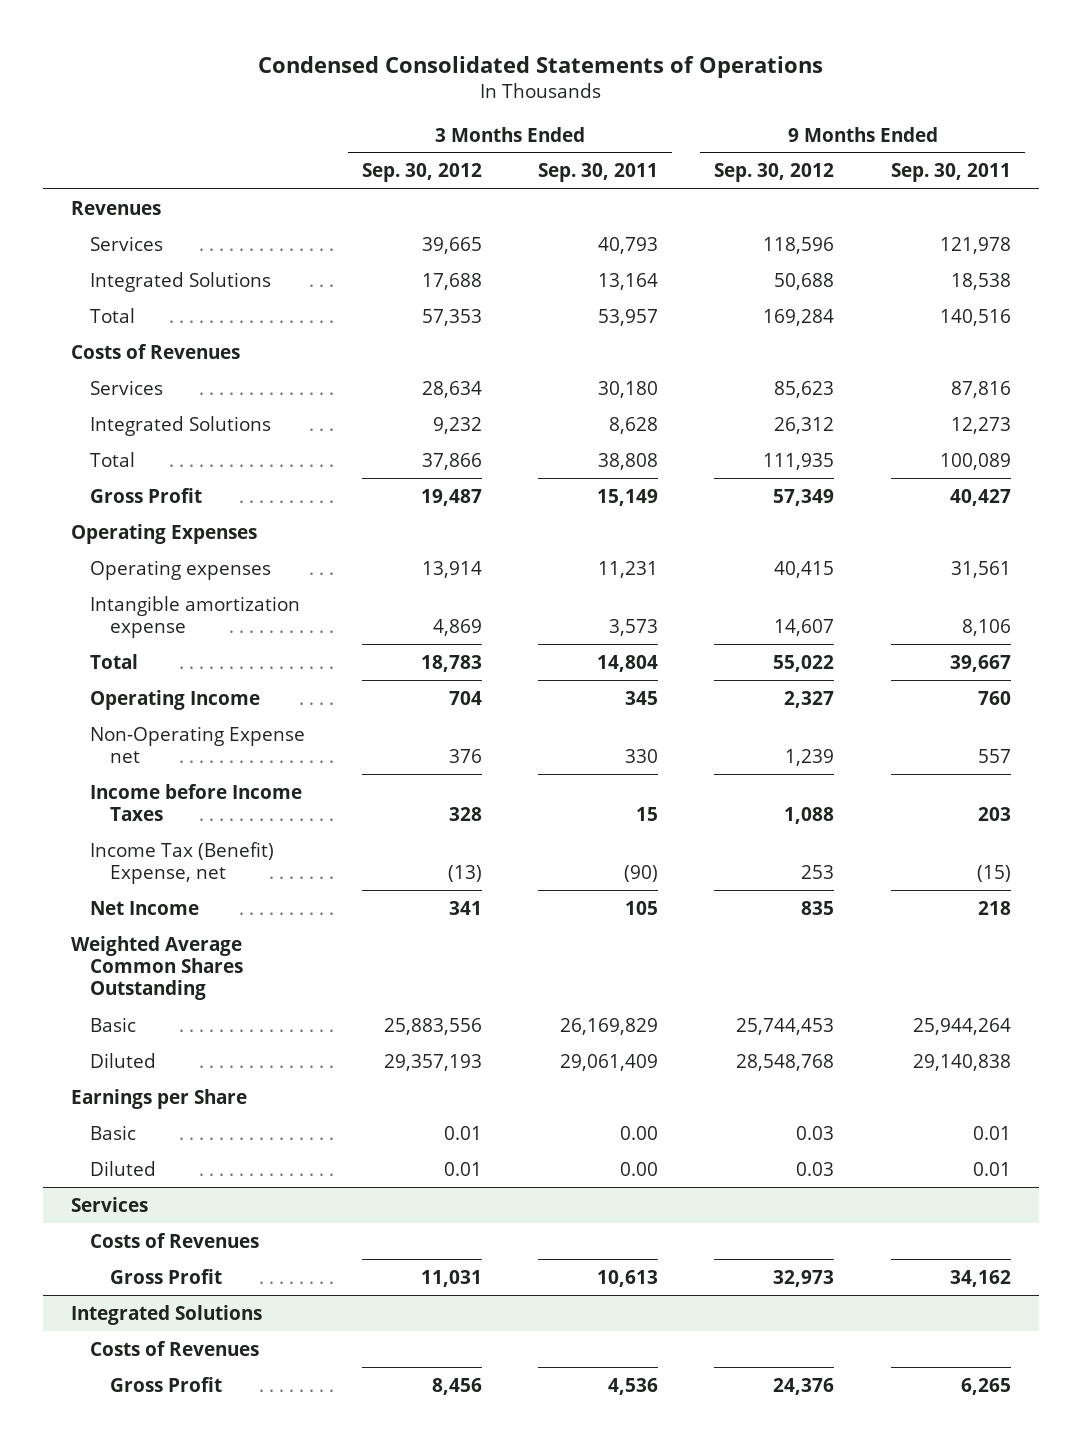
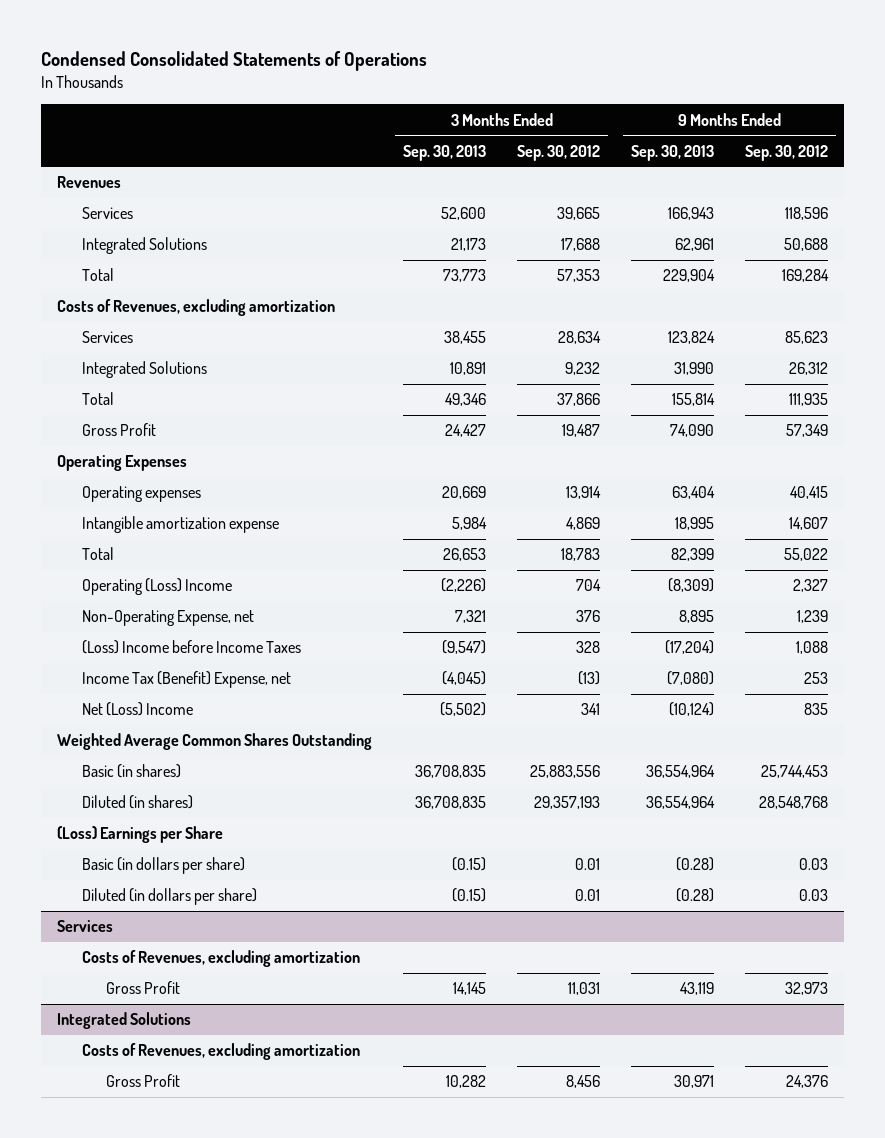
[538,163,659,183] Sep. 30, 2011 -> none
[890,163,1011,183] Sep. 30, 2011 -> none
none -> [403,144,487,161] Sep. 30, 2013
none -> [631,144,715,161] Sep. 30, 2013
[71,343,241,359] Costs of Revenues -> [57,299,336,317] Costs of Revenues, excluding amortization
[90,689,261,710] Operating Income -> [81,578,232,596] Operating (Loss) Income
[90,725,306,764] Non-Operating Expense net -> [81,610,254,627] Non-Operating Expense, net
[90,783,303,822] Income before Income Taxes -> [81,640,301,655] (Loss) Income before Income Taxes
[90,900,200,915] Net Income -> [81,702,193,717] Net (Loss) Income
[90,1016,137,1032] Basic -> [81,764,181,779] Basic (in shares)
[90,1052,157,1068] Diluted -> [81,795,193,810] Diluted (in shares)
[71,1088,248,1109] Earnings per Share -> [57,826,224,844] (Loss) Earnings per Share
[90,1124,137,1140] Basic -> [81,857,245,875] Basic (in dollars per share)
[90,1160,157,1176] Diluted -> [81,888,257,906] Diluted (in dollars per share)
[90,1232,260,1248] Costs of Revenues -> [81,950,360,968] Costs of Revenues, excluding amortization
[90,1340,260,1356] Costs of Revenues -> [81,1043,360,1061] Costs of Revenues, excluding amortization

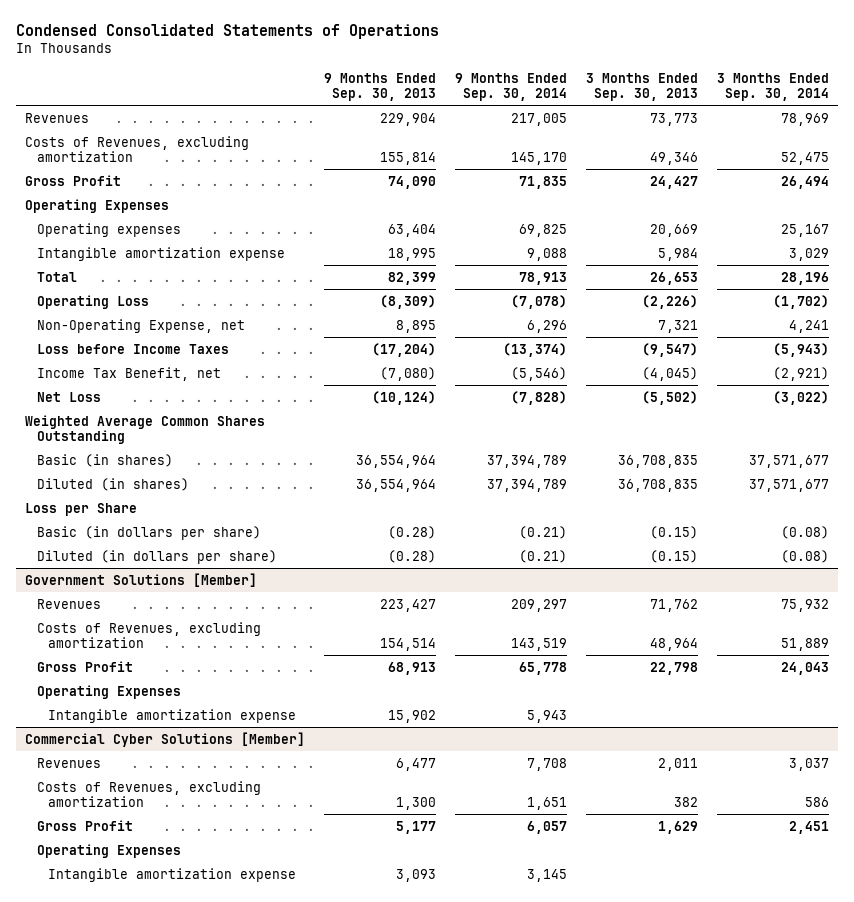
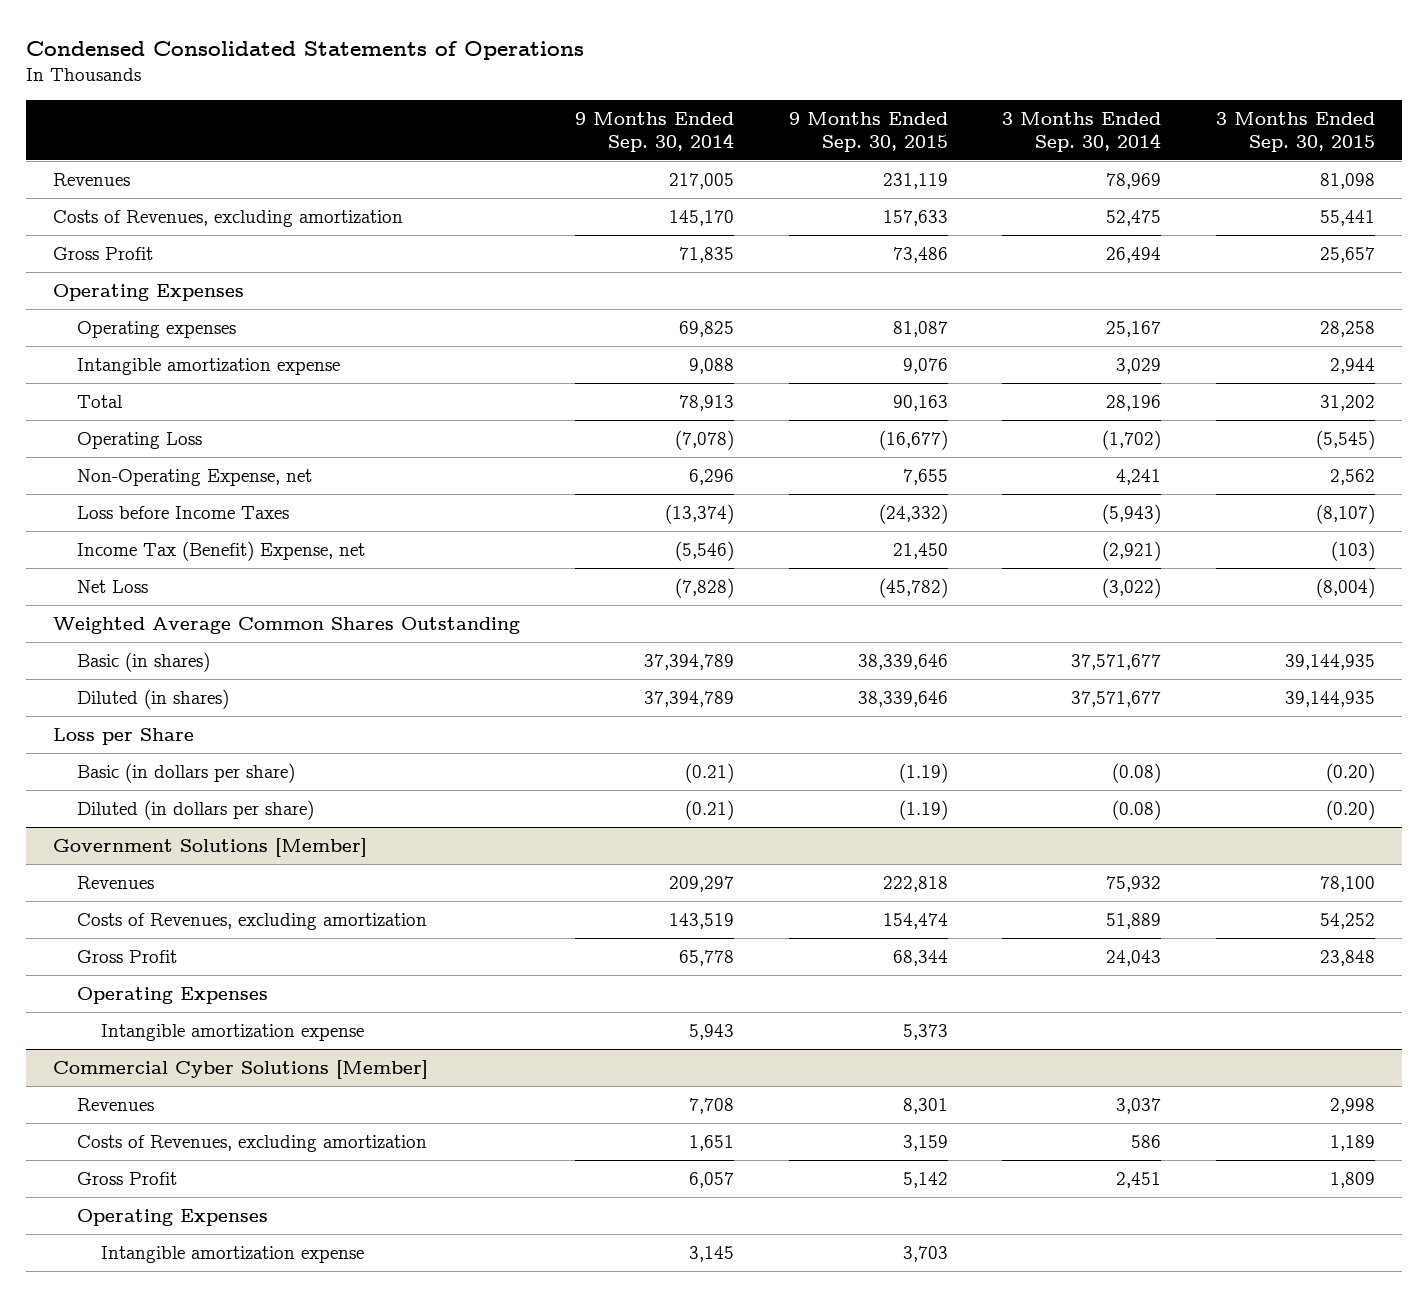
[324,72,437,102] 9 Months Ended Sep. 30, 2013 -> none
[585,72,698,102] 3 Months Ended Sep. 30, 2013 -> none
none -> [788,112,948,152] 9 Months Ended Sep. 30, 2015
none -> [1215,112,1375,152] 3 Months Ended Sep. 30, 2015
[36,366,221,381] Income Tax Benefit, net -> [77,541,366,562] Income Tax (Benefit) Expense, net

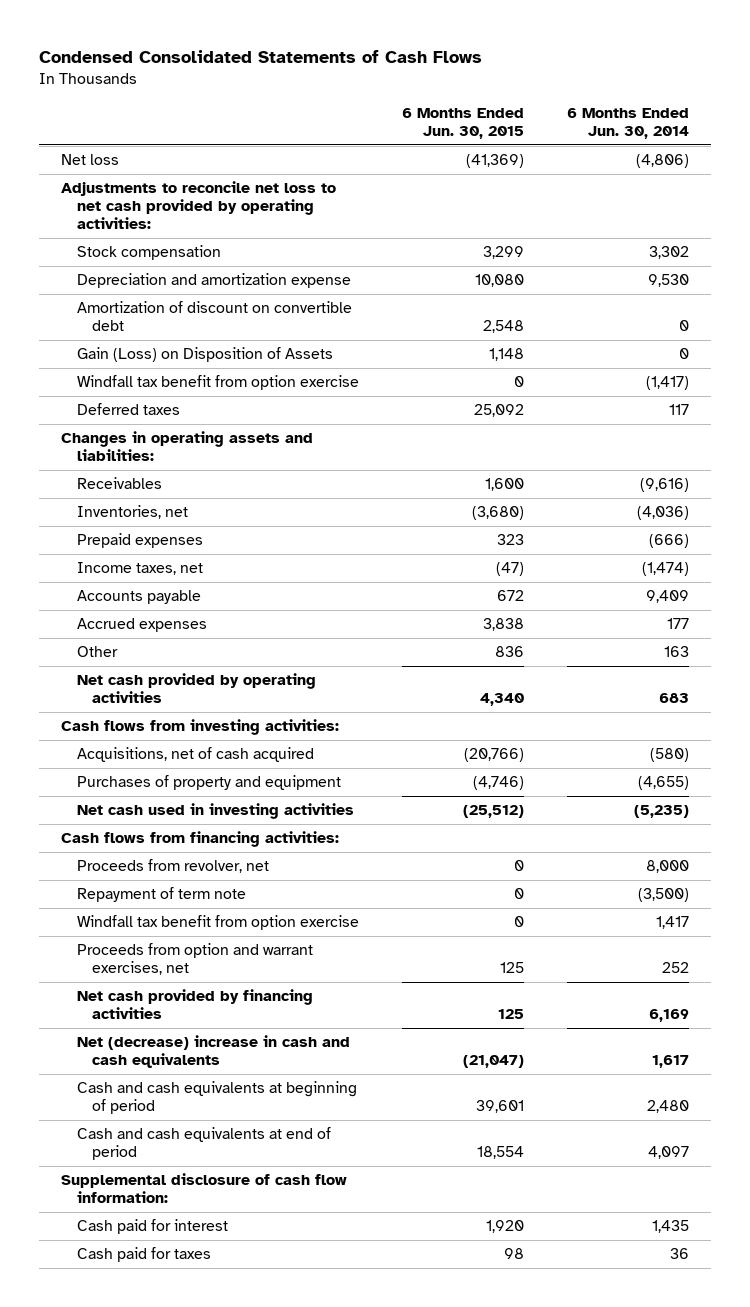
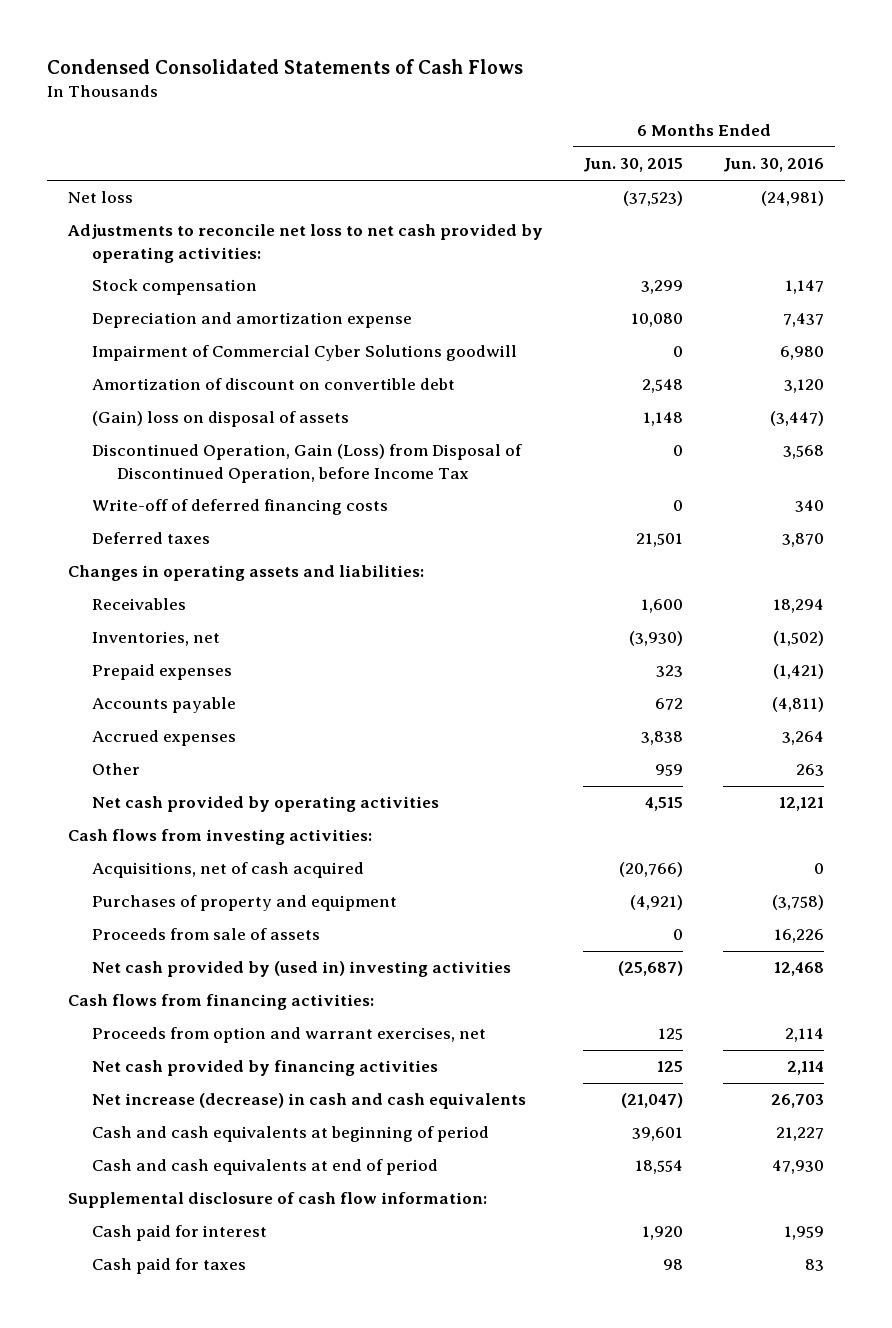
[567,108,690,140] 6 Months Ended Jun. 30, 2014 -> none
none -> [723,158,825,173] Jun. 30, 2016
[465,154,524,169] (41,369) -> [622,191,683,207] (37,523)
none -> [92,345,518,362] Impairment of Commercial Cyber Solutions goodwill
[76,375,359,391] Windfall tax benefit from option exercise -> none
[76,347,333,363] Gain (Loss) on Disposition of Assets -> [92,411,350,428] (Gain) loss on disposal of assets
none -> [92,444,523,483] Discontinued Operation, Gain (Loss) from Disposal of Discontinued Operation, before Income Tax
none -> [92,499,389,516] Write-off of deferred financing costs
[473,404,524,418] 25,092 -> [635,533,683,548] 21,501
[471,506,524,521] (3,680) -> [628,631,683,647] (3,930)
[76,562,203,576] Income taxes, net -> none
[494,646,524,658] 836 -> [654,764,683,777] 959
[479,693,524,707] 4,340 -> [644,797,683,812] 4,515
[472,776,524,791] (4,746) -> [629,895,683,911] (4,921)
none -> [92,928,321,941] Proceeds from sale of assets
[76,803,354,820] Net cash used in investing activities -> [92,961,512,978] Net cash provided by (used in) investing activities
[462,805,524,819] (25,512) -> [617,961,683,977] (25,687)
[76,859,269,874] Proceeds from revolver, net -> none
[76,887,246,903] Repayment of term note -> none
[76,915,359,931] Windfall tax benefit from option exercise -> none
[76,1035,350,1069] Net (decrease) increase in cash and cash equivalents -> [92,1093,527,1110] Net increase (decrease) in cash and cash equivalents

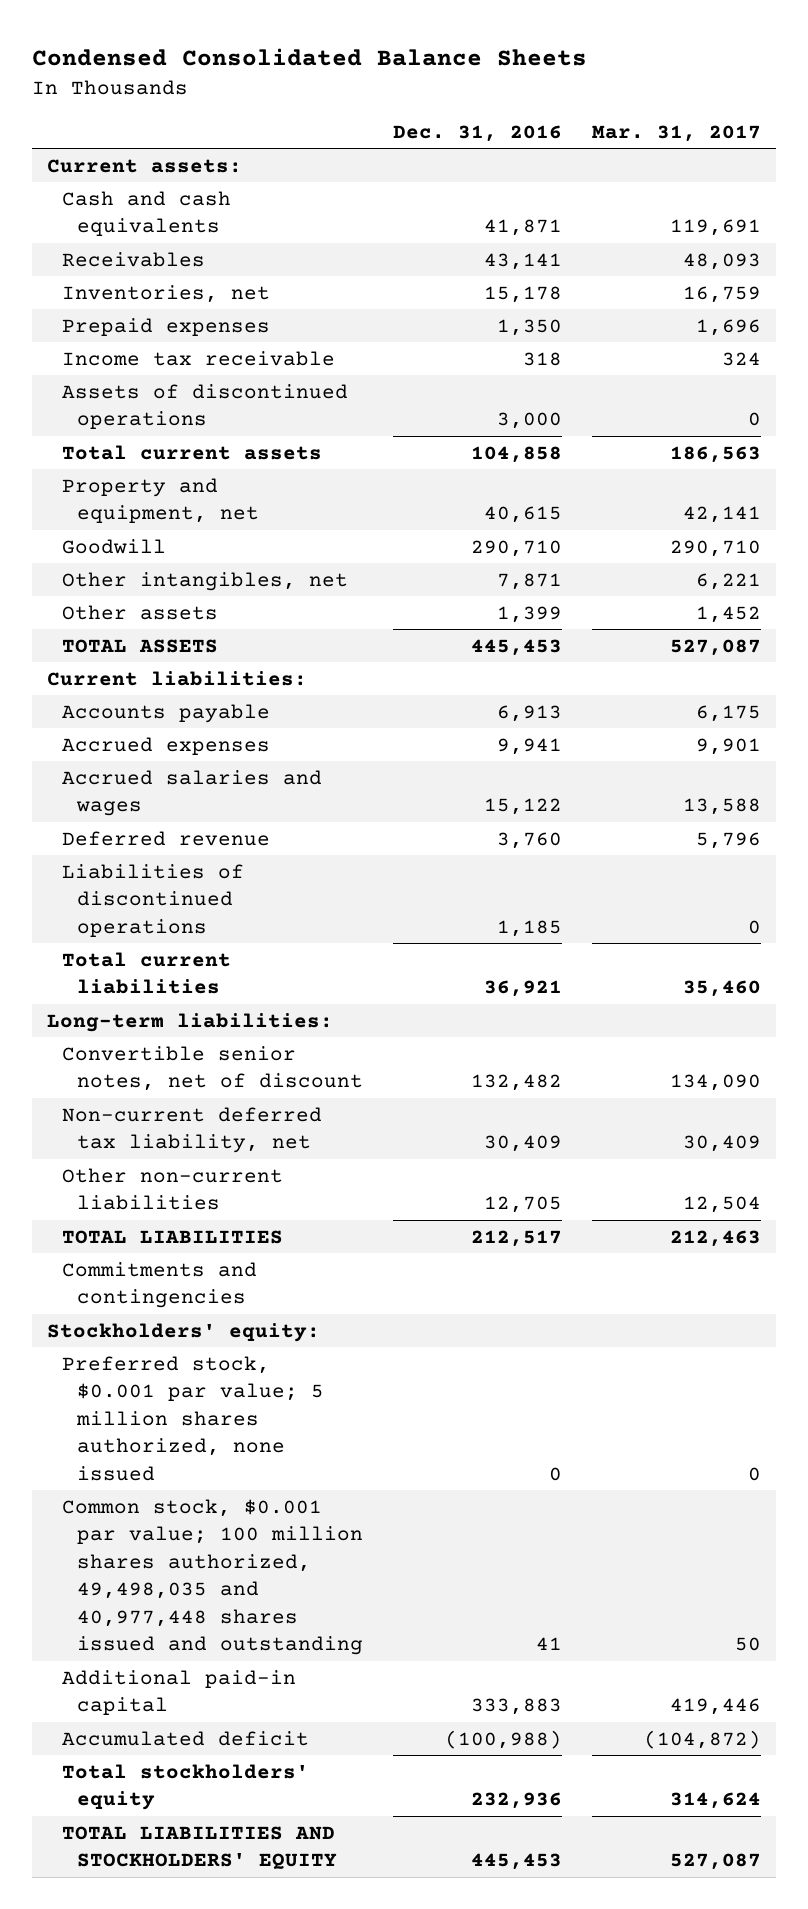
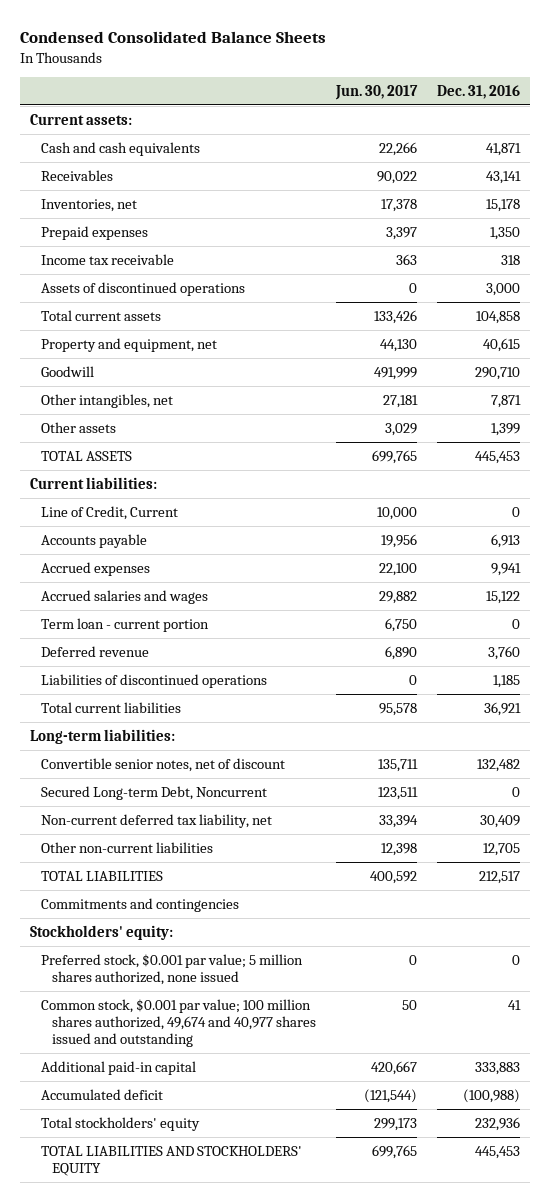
[591,124,761,142] Mar. 31, 2017 -> none
none -> [335,85,419,101] Jun. 30, 2017
none -> [41,505,179,520] Line of Credit, Current
none -> [41,617,210,632] Term loan - current portion
none -> [41,785,268,800] Secured Long-term Debt, Noncurrent
[62,1498,364,1656] Common stock, $0.001 par value; 100 million shares authorized, 49,498,035 and 40,977,448 shares issued and outstanding -> [41,998,317,1048] Common stock, $0.001 par value; 100 million shares authorized, 49,674 and 40,977 shares issued and outstanding

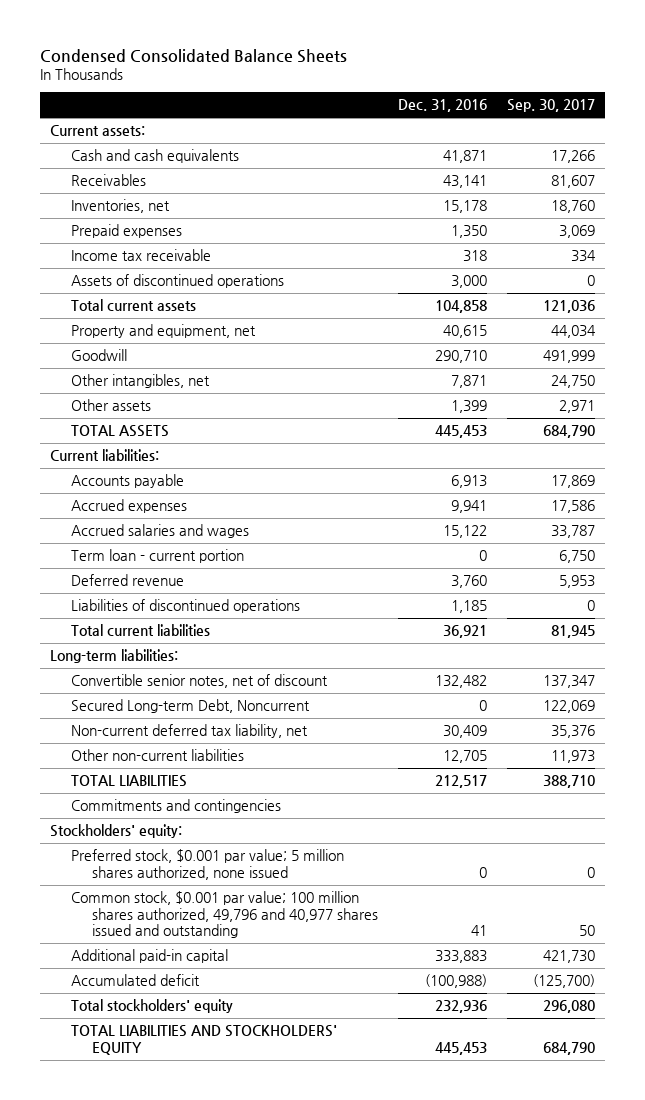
[335,85,419,101] Jun. 30, 2017 -> none
none -> [507,99,596,113] Sep. 30, 2017
[41,505,179,520] Line of Credit, Current -> none
[41,998,317,1048] Common stock, $0.001 par value; 100 million shares authorized, 49,674 and 40,977 shares issued and outstanding -> [70,891,378,939] Common stock, $0.001 par value; 100 million shares authorized, 49,796 and 40,977 shares issued and outstanding

